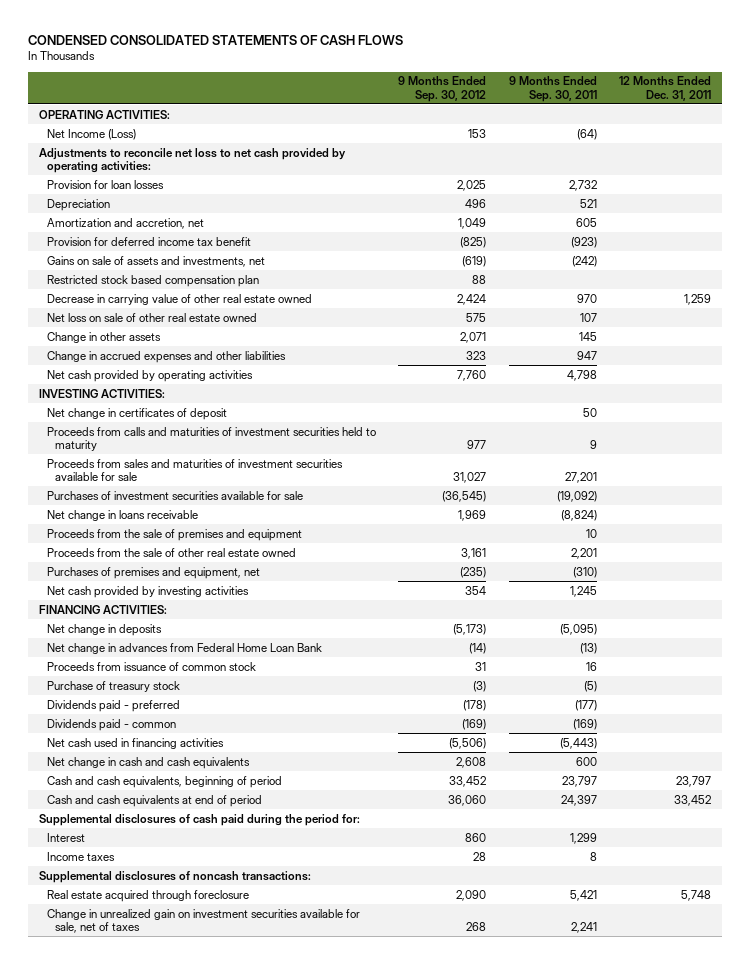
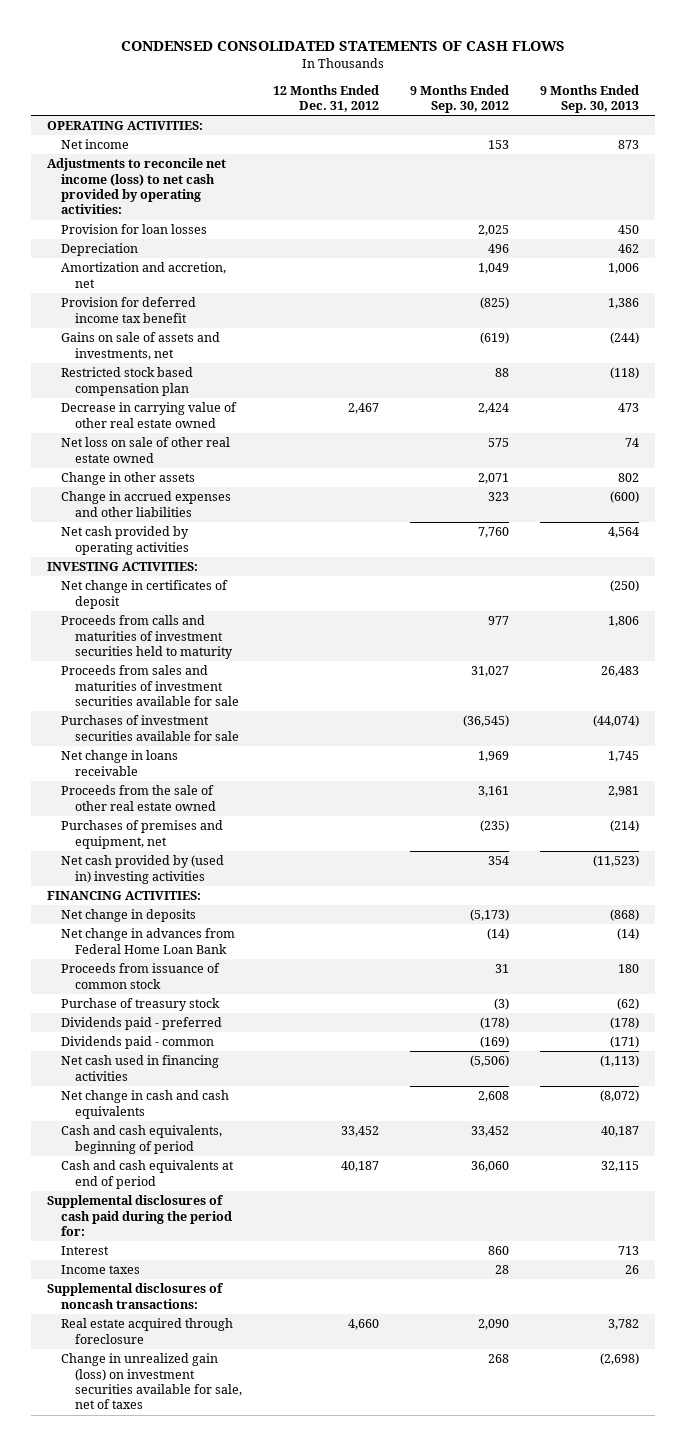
[508,76,597,102] 9 Months Ended Sep. 30, 2011 -> none
[618,76,711,101] 12 Months Ended Dec. 31, 2011 -> none
none -> [273,84,380,113] 12 Months Ended Dec. 31, 2012
none -> [540,84,640,114] 9 Months Ended Sep. 30, 2013
[46,128,136,140] Net Income (Loss) -> [61,139,130,150] Net income
[38,147,346,173] Adjustments to reconcile net loss to net cash provided by operating activities: -> [46,158,226,215] Adjustments to reconcile net income (loss) to net cash provided by operating activities:
[46,528,302,541] Proceeds from the sale of premises and equipment -> none
[46,585,249,598] Net cash provided by investing activities -> [61,855,225,884] Net cash provided by (used in) investing activities
[46,908,360,933] Change in unrealized gain on investment securities available for sale, net of taxes -> [61,1353,243,1410] Change in unrealized gain (loss) on investment securities available for sale, net of taxes

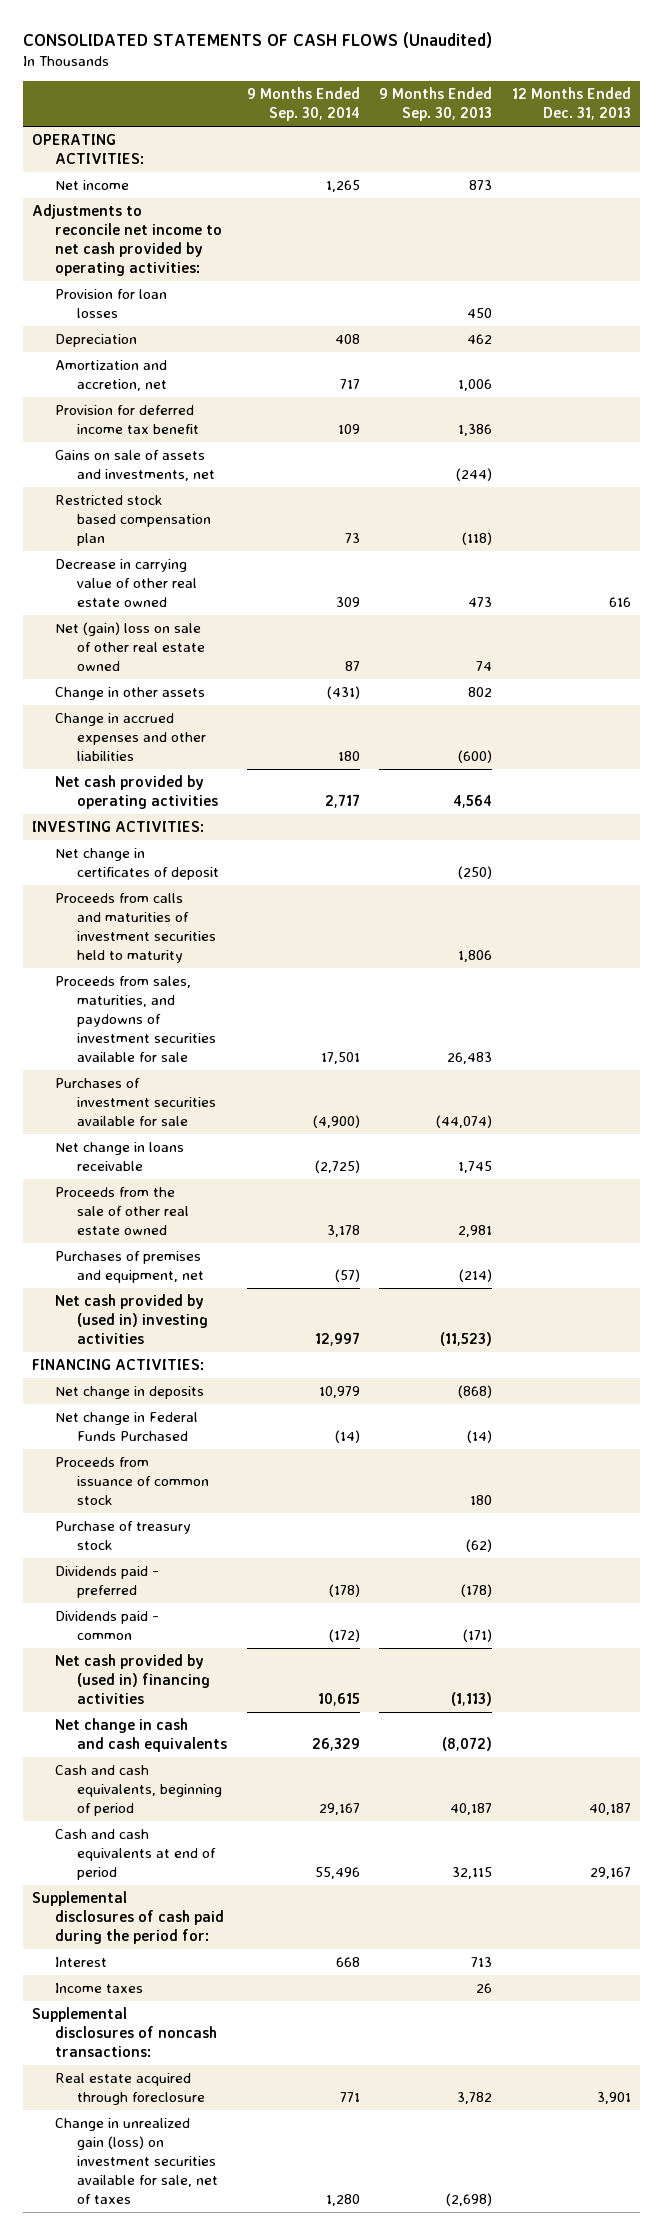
[120,40,565,51] CONDENSED CONSOLIDATED STATEMENTS OF CASH FLOWS -> [22,31,492,48] CONSOLIDATED STATEMENTS OF CASH FLOWS (Unaudited)
[273,84,380,113] 12 Months Ended Dec. 31, 2012 -> none
[410,84,510,114] 9 Months Ended Sep. 30, 2012 -> none
none -> [246,87,360,122] 9 Months Ended Sep. 30, 2014
none -> [511,87,631,121] 12 Months Ended Dec. 31, 2013
[46,158,226,215] Adjustments to reconcile net income (loss) to net cash provided by operating activities: -> [32,204,222,277] Adjustments to reconcile net income to net cash provided by operating activities:
[61,437,231,463] Net loss on sale of other real estate owned -> [54,622,206,672] Net (gain) loss on sale of other real estate owned
[61,665,240,706] Proceeds from sales and maturities of investment securities available for sale -> [54,976,217,1063] Proceeds from sales, maturities, and paydowns of investment securities available for sale
[61,928,236,954] Net change in advances from Federal Home Loan Bank -> none
none -> [54,1412,198,1442] Net change in Federal Funds Purchased
[61,1055,220,1081] Net cash used in financing activities -> [54,1654,211,1705] Net cash provided by (used in) financing activities

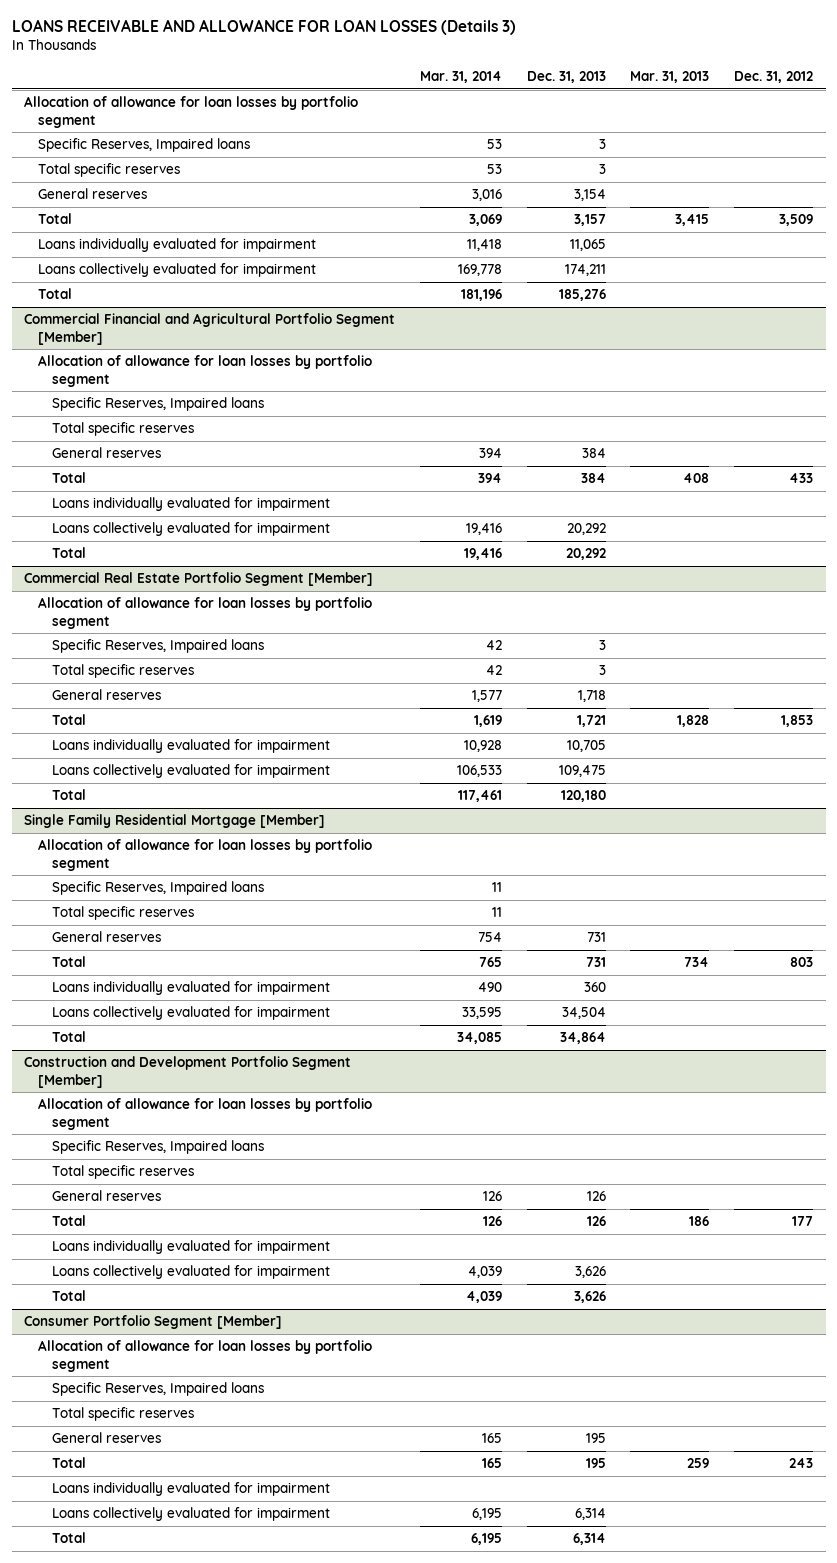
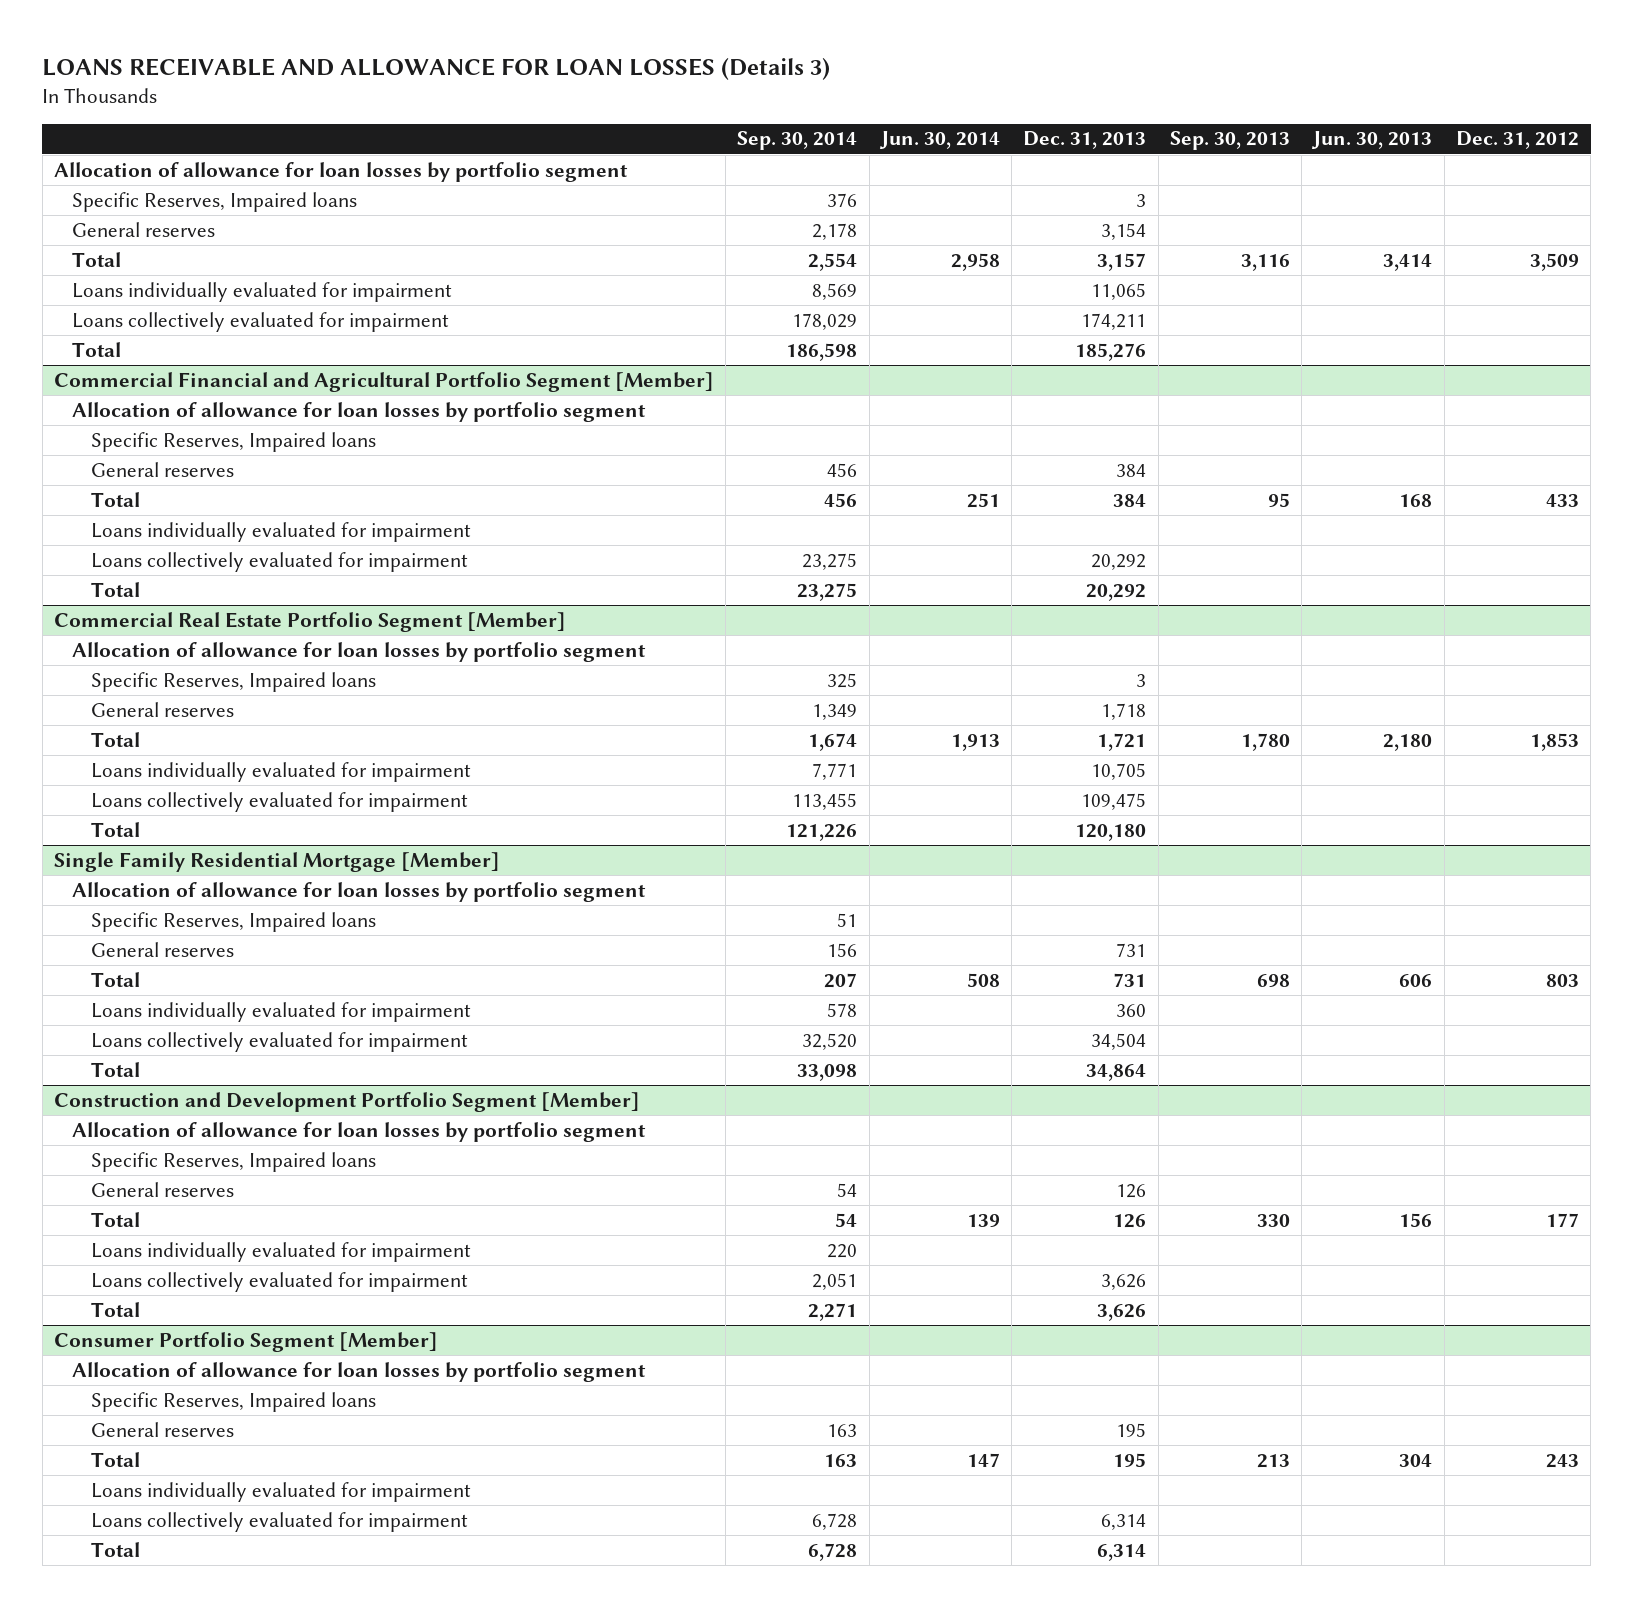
[419,71,502,84] Mar. 31, 2014 -> none
[630,71,710,84] Mar. 31, 2013 -> none
none -> [737,131,858,151] Sep. 30, 2014
none -> [878,131,1000,150] Jun. 30, 2014
none -> [1169,131,1290,151] Sep. 30, 2013
none -> [1311,131,1433,150] Jun. 30, 2013
[38,163,181,178] Total specific reserves -> none
[52,422,195,437] Total specific reserves -> none
[52,664,195,679] Total specific reserves -> none
[52,906,195,921] Total specific reserves -> none
[52,1165,195,1180] Total specific reserves -> none
[52,1407,195,1422] Total specific reserves -> none

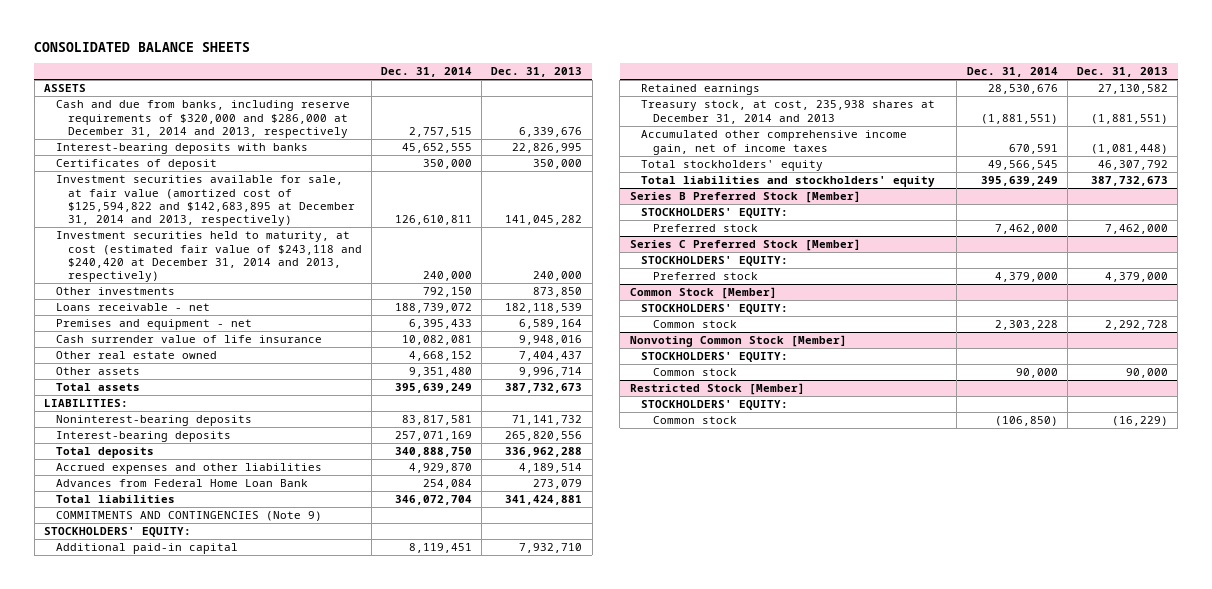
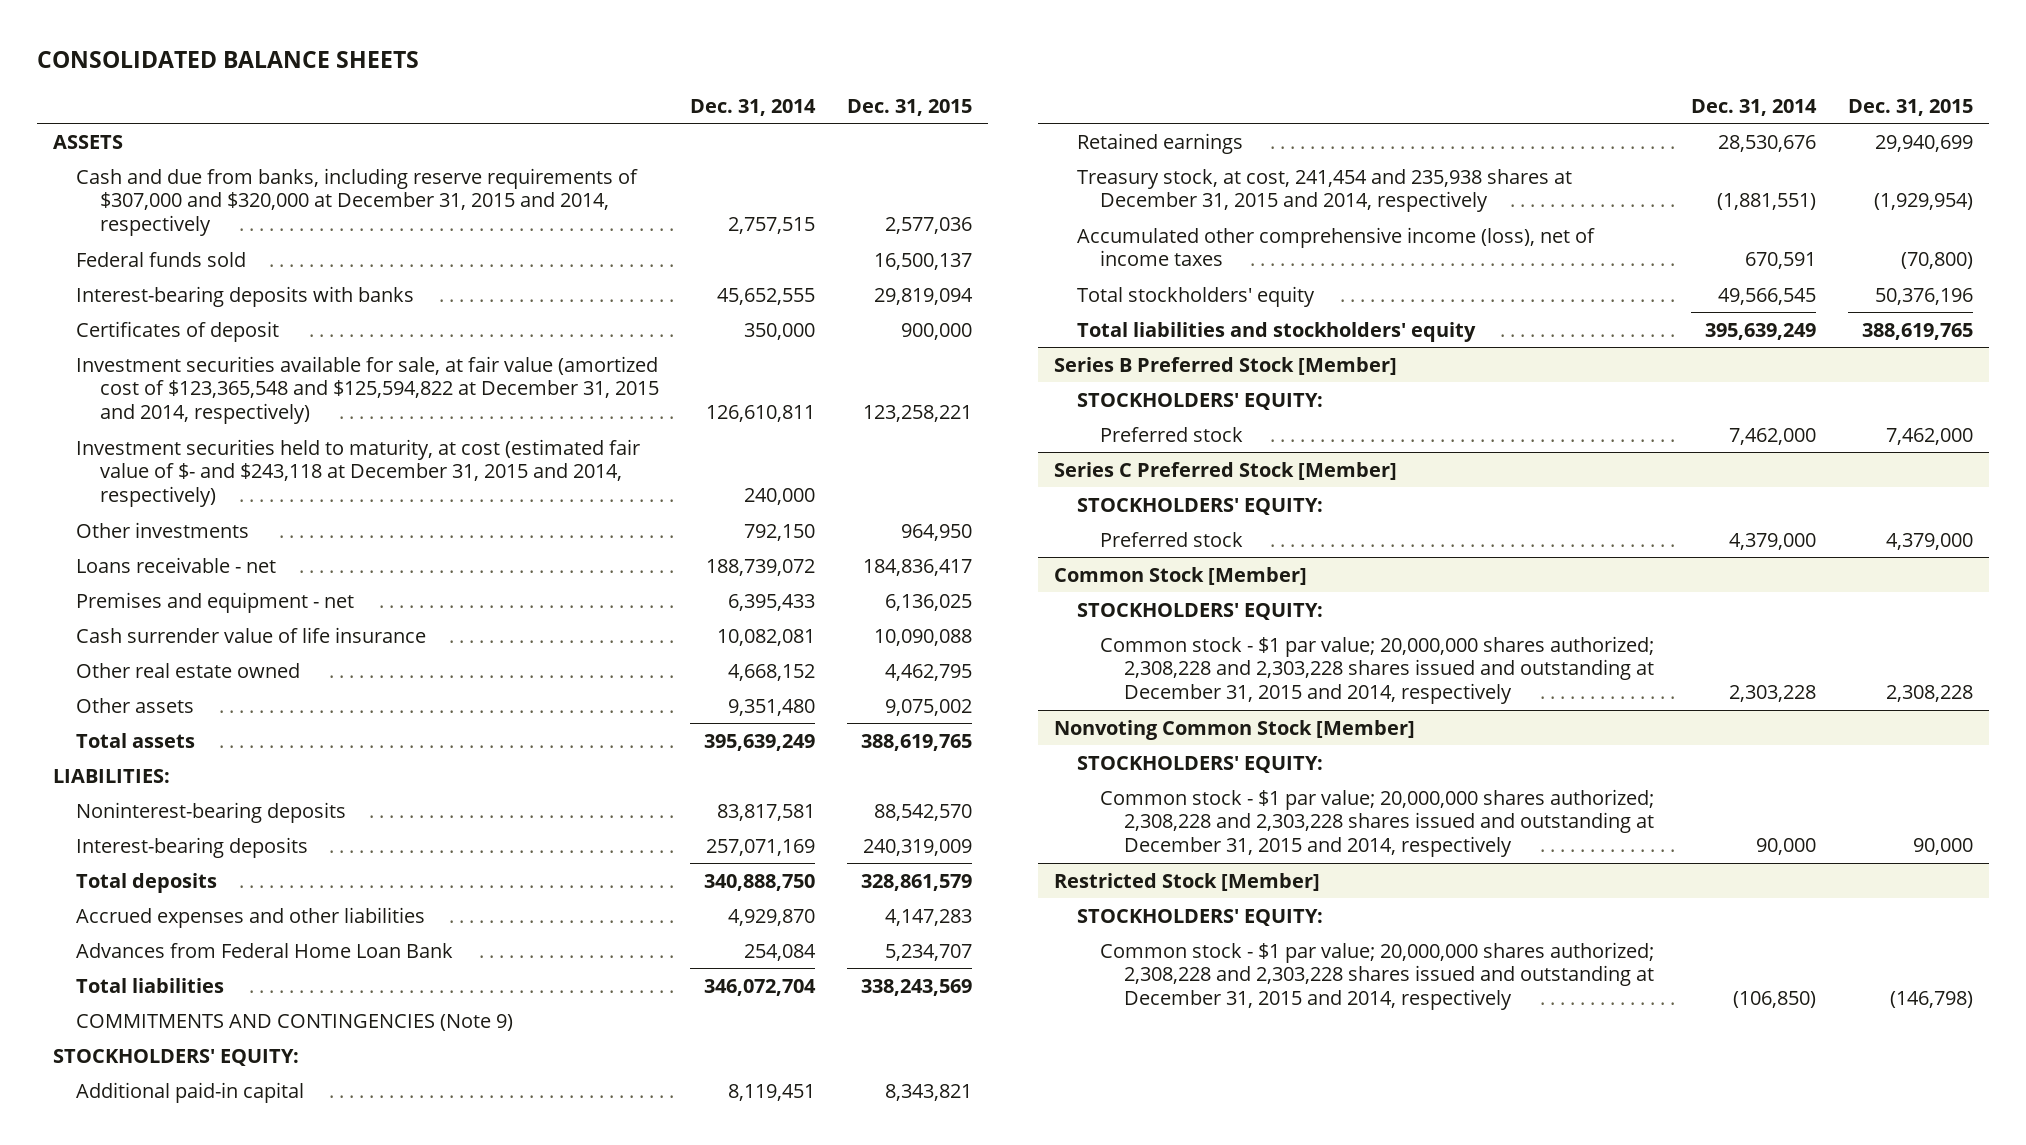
[491,66,583,77] Dec. 31, 2013 -> none
none -> [847,98,973,116] Dec. 31, 2015
[55,100,350,138] Cash and due from banks, including reserve requirements of $320,000 and $286,000 at December 31, 2014 and 2013, respectively -> [76,167,639,236] Cash and due from banks, including reserve requirements of $307,000 and $320,000 at December 31, 2015 and 2014, respectively
none -> [76,251,247,267] Federal funds sold
[55,175,355,227] Investment securities available for sale, at fair value (amortized cost of $125,594,822 and $142,683,895 at December 31, 2014 and 2013, respectively) -> [76,355,659,424] Investment securities available for sale, at fair value (amortized cost of $123,365,548 and $125,594,822 at December 31, 2015 and 2014, respectively)
[55,231,362,283] Investment securities held to maturity, at cost (estimated fair value of $243,118 and $240,420 at December 31, 2014 and 2013, respectively) -> [76,438,641,507] Investment securities held to maturity, at cost (estimated fair value of $- and $243,118 at December 31, 2015 and 2014, respectively)
[641,100,936,124] Treasury stock, at cost, 235,938 shares at December 31, 2014 and 2013 -> [1077,168,1573,213] Treasury stock, at cost, 241,454 and 235,938 shares at December 31, 2015 and 2014, respectively
[641,130,908,155] Accumulated other comprehensive income gain, net of income taxes -> [1077,226,1596,267] Accumulated other comprehensive income (loss), net of income taxes
[653,320,738,329] Common stock -> [1100,635,1655,704] Common stock - $1 par value; 20,000,000 shares authorized; 2,308,228 and 2,303,228 shares issued and outstanding at December 31, 2015 and 2014, respectively
[653,368,738,377] Common stock -> [1100,788,1655,857] Common stock - $1 par value; 20,000,000 shares authorized; 2,308,228 and 2,303,228 shares issued and outstanding at December 31, 2015 and 2014, respectively
[653,416,738,425] Common stock -> [1100,941,1655,1010] Common stock - $1 par value; 20,000,000 shares authorized; 2,308,228 and 2,303,228 shares issued and outstanding at December 31, 2015 and 2014, respectively

